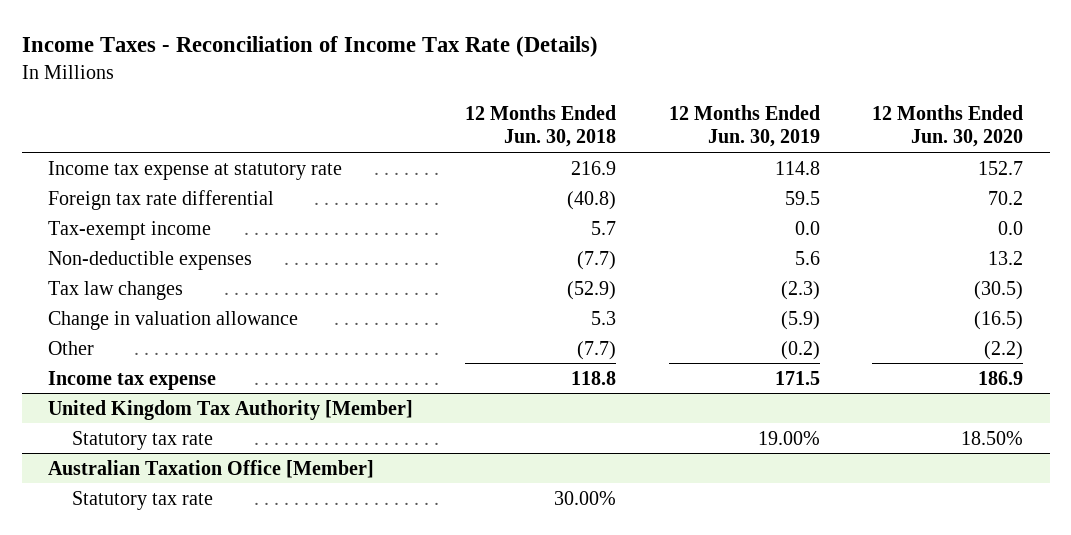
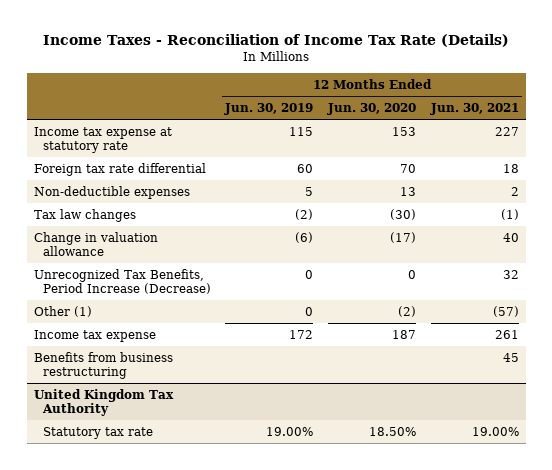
[465,105,617,148] 12 Months Ended Jun. 30, 2018 -> none
none -> [429,103,519,116] Jun. 30, 2021
[47,220,211,240] Tax-exempt income -> none
[774,160,820,175] 114.8 -> [289,126,314,136] 115
[978,160,1024,175] 152.7 -> [391,126,416,136] 153
[784,190,820,205] 59.5 -> [297,163,314,173] 60
[988,190,1024,205] 70.2 -> [399,163,416,173] 70
[794,250,820,265] 5.6 -> [305,186,314,196] 5
[988,250,1024,265] 13.2 -> [399,186,416,196] 13
[780,280,820,300] (2.3) -> [295,208,314,220] (2)
[974,280,1024,300] (30.5) -> [389,208,416,220] (30)
[780,310,820,330] (5.9) -> [295,231,314,243] (6)
[974,310,1024,330] (16.5) -> [389,231,416,243] (17)
none -> [33,268,211,294] Unrecognized Tax Benefits, Period Increase (Decrease)
[47,340,94,355] Other -> [33,305,92,317] Other (1)
[780,340,820,360] (0.2) -> [305,306,314,316] 0
[984,340,1024,360] (2.2) -> [397,305,416,317] (2)
[774,370,820,385] 171.5 -> [289,329,314,339] 172
[978,370,1024,385] 186.9 -> [391,329,416,339] 187
none -> [33,351,173,379] Benefits from business restructuring
[47,399,413,420] United Kingdom Tax Authority [Member] -> [33,388,174,416] United Kingdom Tax Authority
[47,459,374,478] Australian Taxation Office [Member] -> none
[72,490,214,510] Statutory tax rate -> none

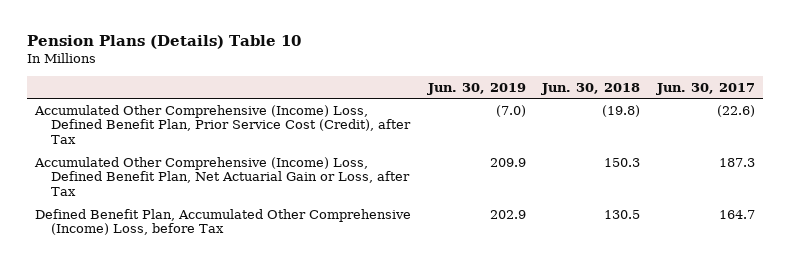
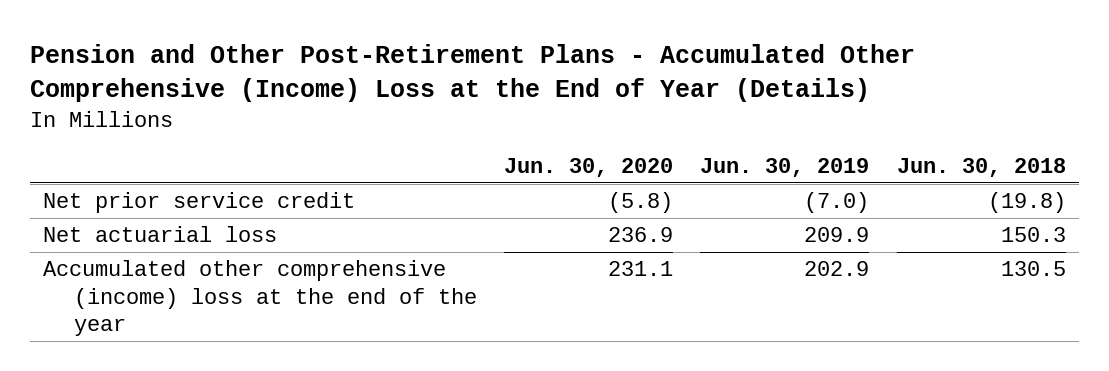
[27,35,302,50] Pension Plans (Details) Table 10 -> [29,44,915,103] Pension and Other Post-Retirement Plans - Accumulated Other Comprehensive (Income) Loss at the End of Year (Details)
[656,82,756,95] Jun. 30, 2017 -> none
none -> [504,157,674,177] Jun. 30, 2020
[34,104,412,145] Accumulated Other Comprehensive (Income) Loss, Defined Benefit Plan, Prior Service Cost (Credit), after Tax -> [43,192,356,214] Net prior service credit
[34,156,411,197] Accumulated Other Comprehensive (Income) Loss, Defined Benefit Plan, Net Actuarial Gain or Loss, after Tax -> [43,226,278,243] Net actuarial loss
[35,208,412,236] Defined Benefit Plan, Accumulated Other Comprehensive (Income) Loss, before Tax -> [43,260,478,336] Accumulated other comprehensive (income) loss at the end of the year

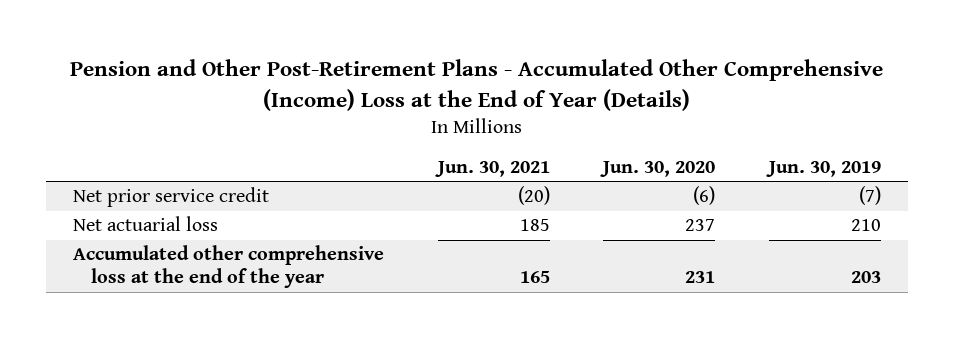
[896,157,1066,177] Jun. 30, 2018 -> none
none -> [434,161,550,178] Jun. 30, 2021
[608,192,674,214] (5.8) -> [693,186,716,206] (6)
[804,192,870,214] (7.0) -> [859,186,882,206] (7)
[608,227,674,243] 236.9 -> [685,219,716,232] 237
[804,227,870,243] 209.9 -> [851,219,882,232] 210
[43,260,478,336] Accumulated other comprehensive (income) loss at the end of the year -> [72,245,384,289] Accumulated other comprehensive loss at the end of the year
[608,261,674,277] 231.1 -> [685,271,716,284] 231
[804,261,870,277] 202.9 -> [851,271,882,284] 203

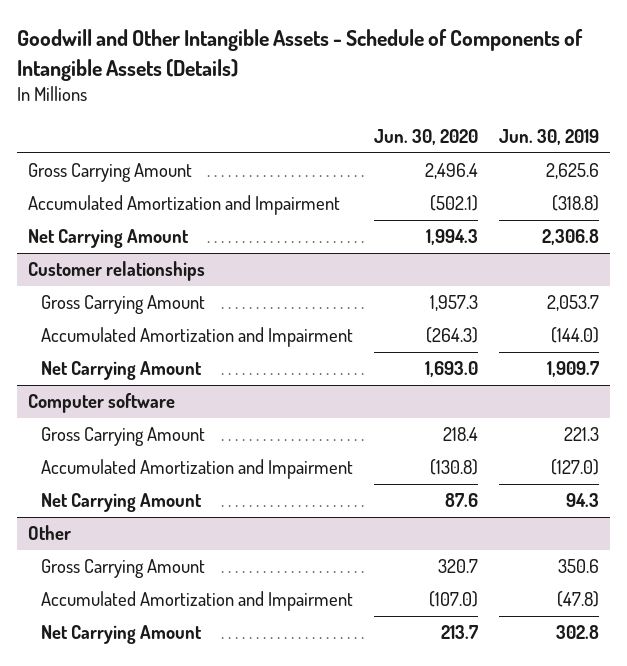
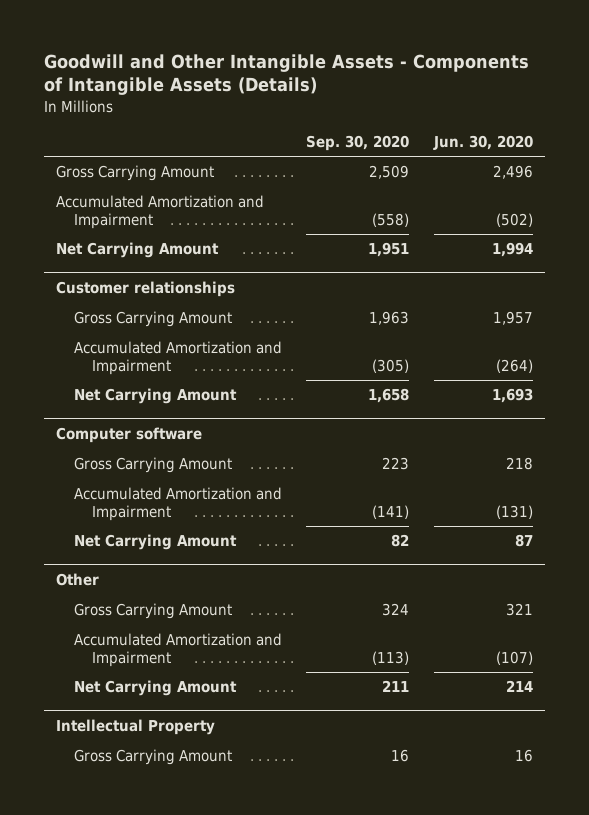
[17,29,584,81] Goodwill and Other Intangible Assets - Schedule of Components of Intangible Assets (Details) -> [44,53,530,96] Goodwill and Other Intangible Assets - Components of Intangible Assets (Details)
[499,128,600,145] Jun. 30, 2019 -> none
none -> [306,135,410,152] Sep. 30, 2020
[425,163,479,180] 2,496.4 -> [492,165,533,180] 2,496
[430,195,479,212] (502.1) -> [495,213,533,228] (502)
[426,229,479,246] 1,994.3 -> [491,242,533,258] 1,994
[430,295,479,312] 1,957.3 -> [492,311,533,326] 1,957
[426,327,479,344] (264.3) -> [495,359,533,374] (264)
[425,361,479,378] 1,693.0 -> [491,388,533,404] 1,693
[443,427,479,442] 218.4 -> [505,457,533,471] 218
[430,459,479,476] (130.8) -> [495,505,533,520] (131)
[445,493,479,508] 87.6 -> [514,534,533,548] 87
[438,559,479,574] 320.7 -> [505,603,533,617] 321
[429,591,479,608] (107.0) -> [495,651,533,666] (107)
[441,625,479,640] 213.7 -> [505,680,533,693] 214
none -> [56,719,216,736] Intellectual Property
none -> [74,749,233,766] Gross Carrying Amount

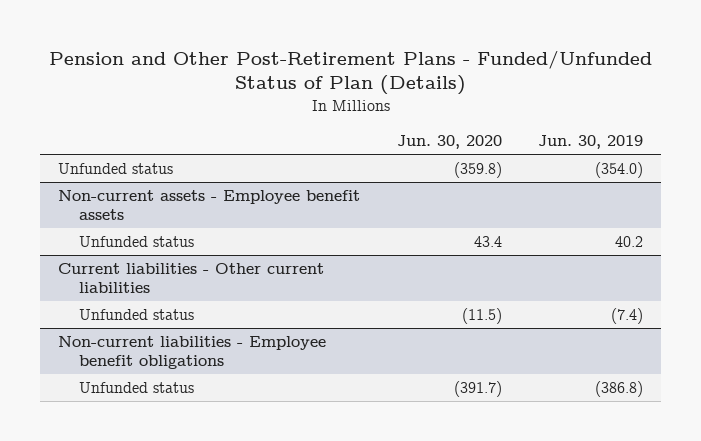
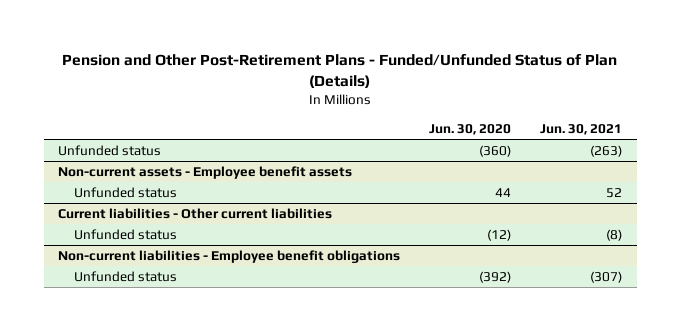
[538,134,644,149] Jun. 30, 2019 -> none
none -> [540,123,623,135] Jun. 30, 2021
[453,162,502,179] (359.8) -> [479,145,512,158] (360)
[473,236,502,248] 43.4 -> [495,188,512,198] 44
[461,308,502,325] (11.5) -> [487,229,512,242] (12)
[453,381,502,398] (391.7) -> [479,271,512,284] (392)

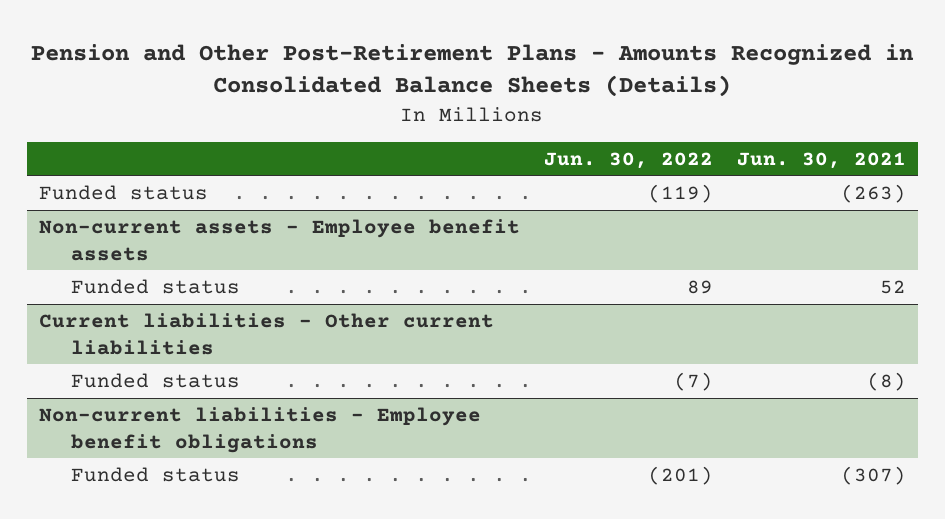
[62,53,618,88] Pension and Other Post-Retirement Plans - Funded/Unfunded Status of Plan (Details) -> [31,43,915,98] Pension and Other Post-Retirement Plans - Amounts Recognized in Consolidated Balance Sheets (Details)
[429,123,512,135] Jun. 30, 2020 -> none
none -> [543,151,713,169] Jun. 30, 2022
[58,145,162,157] Unfunded status -> [38,184,208,200] Funded status
[74,187,178,199] Unfunded status -> [71,278,241,294] Funded status
[74,229,178,241] Unfunded status -> [71,372,241,388] Funded status
[74,271,178,283] Unfunded status -> [71,466,241,482] Funded status

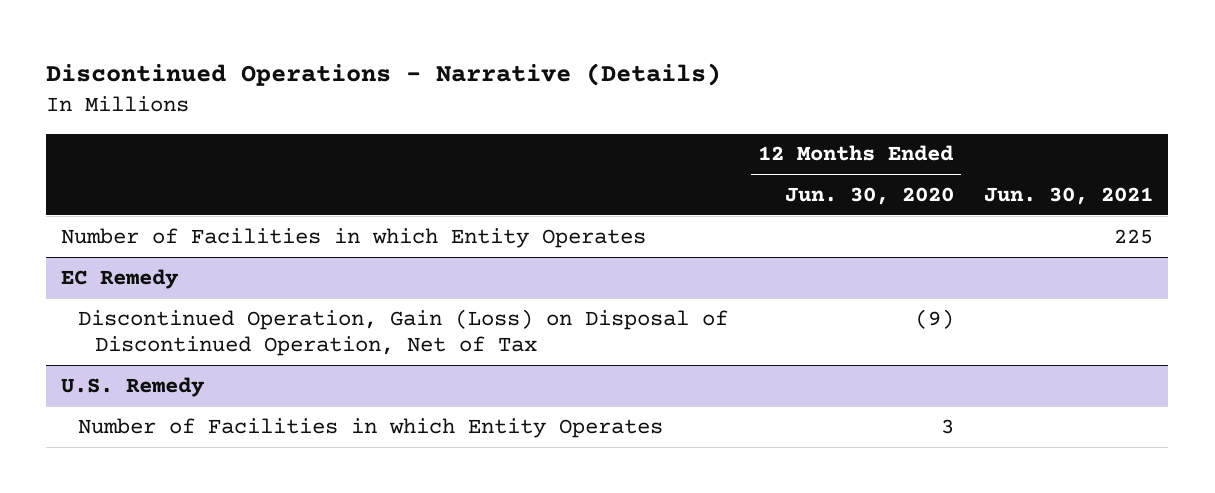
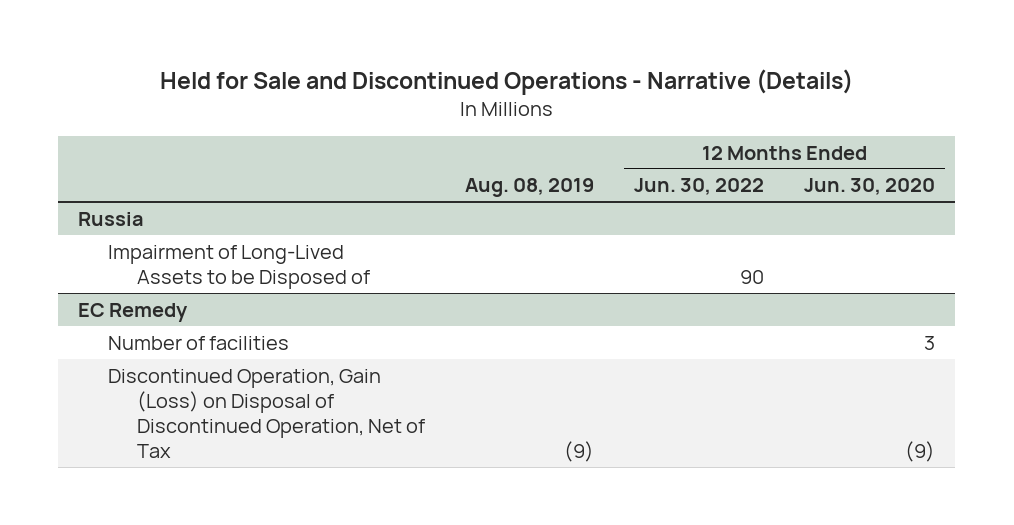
[46,63,722,87] Discontinued Operations - Narrative (Details) -> [159,69,853,96] Held for Sale and Discontinued Operations - Narrative (Details)
[984,186,1154,205] Jun. 30, 2021 -> none
none -> [465,178,595,198] Aug. 08, 2019
none -> [634,178,765,196] Jun. 30, 2022
[61,227,647,248] Number of Facilities in which Entity Operates -> none
none -> [78,211,145,226] Russia
none -> [107,244,371,289] Impairment of Long-Lived Assets to be Disposed of
none -> [107,335,289,350] Number of facilities
[61,376,206,397] U.S. Remedy -> none
[78,417,664,438] Number of Facilities in which Entity Operates -> none

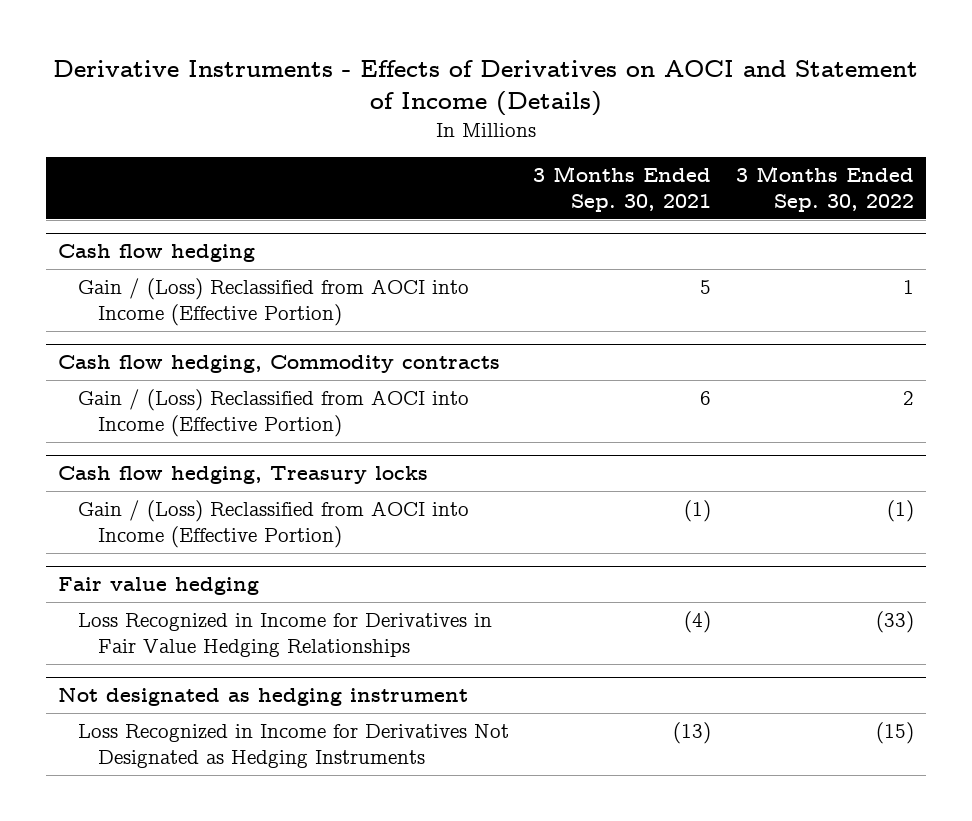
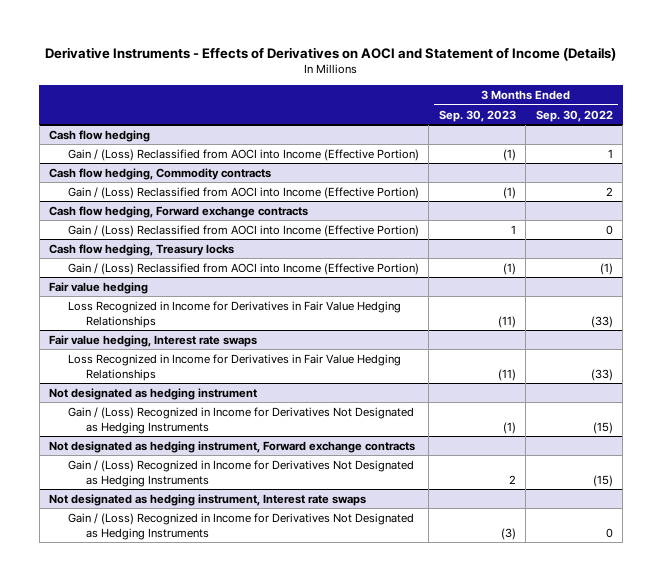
[533,165,712,213] 3 Months Ended Sep. 30, 2021 -> none
none -> [438,109,516,122] Sep. 30, 2023
none -> [49,205,309,218] Cash flow hedging, Forward exchange contracts
none -> [67,224,419,237] Gain / (Loss) Reclassified from AOCI into Income (Effective Portion)
none -> [49,334,258,347] Fair value hedging, Interest rate swaps
none -> [67,353,401,381] Loss Recognized in Income for Derivatives in Fair Value Hedging Relationships
[78,723,510,768] Loss Recognized in Income for Derivatives Not Designated as Hedging Instruments -> [67,406,414,434] Gain / (Loss) Recognized in Income for Derivatives Not Designated as Hedging Instruments
none -> [49,440,416,453] Not designated as hedging instrument, Forward exchange contracts
none -> [67,459,414,487] Gain / (Loss) Recognized in Income for Derivatives Not Designated as Hedging Instruments
none -> [49,493,367,506] Not designated as hedging instrument, Interest rate swaps
none -> [67,512,414,540] Gain / (Loss) Recognized in Income for Derivatives Not Designated as Hedging Instruments

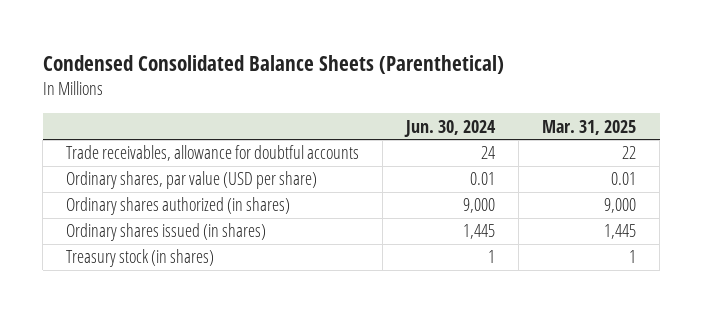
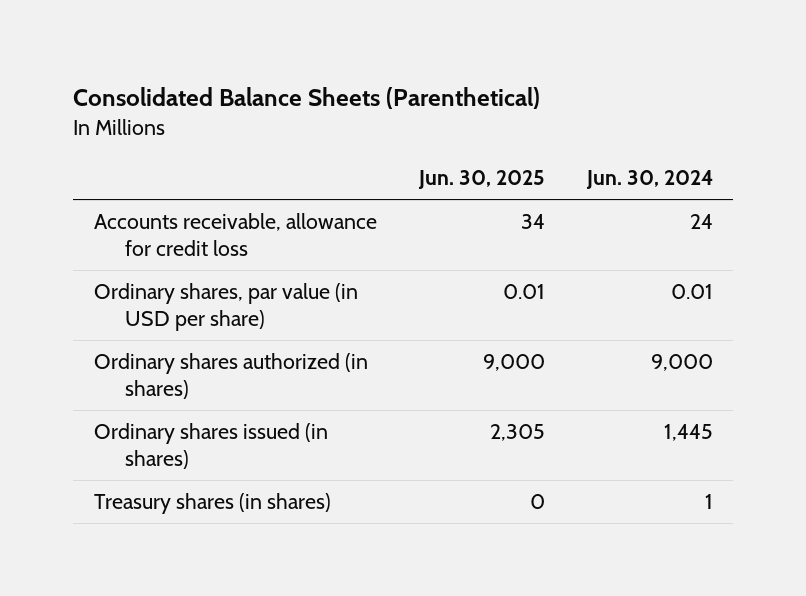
[42,54,504,74] Condensed Consolidated Balance Sheets (Parenthetical) -> [73,87,541,110] Consolidated Balance Sheets (Parenthetical)
[542,119,637,135] Mar. 31, 2025 -> none
none -> [417,170,545,190] Jun. 30, 2025
[66,145,360,162] Trade receivables, allowance for doubtful accounts -> [93,212,377,257] Accounts receivable, allowance for credit loss
[66,171,318,190] Ordinary shares, par value (USD per share) -> [93,282,358,332] Ordinary shares, par value (in USD per share)
[66,249,215,268] Treasury stock (in shares) -> [93,492,331,514] Treasury shares (in shares)

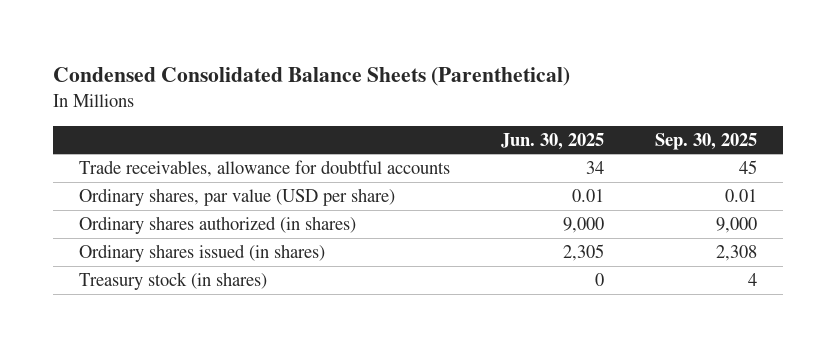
[73,87,541,110] Consolidated Balance Sheets (Parenthetical) -> [53,66,571,86] Condensed Consolidated Balance Sheets (Parenthetical)
[585,170,713,190] Jun. 30, 2024 -> none
none -> [655,132,758,150] Sep. 30, 2025
[93,212,377,257] Accounts receivable, allowance for credit loss -> [78,159,450,177] Trade receivables, allowance for doubtful accounts
[93,282,358,332] Ordinary shares, par value (in USD per share) -> [78,187,395,206] Ordinary shares, par value (USD per share)
[93,492,331,514] Treasury shares (in shares) -> [78,271,267,290] Treasury stock (in shares)

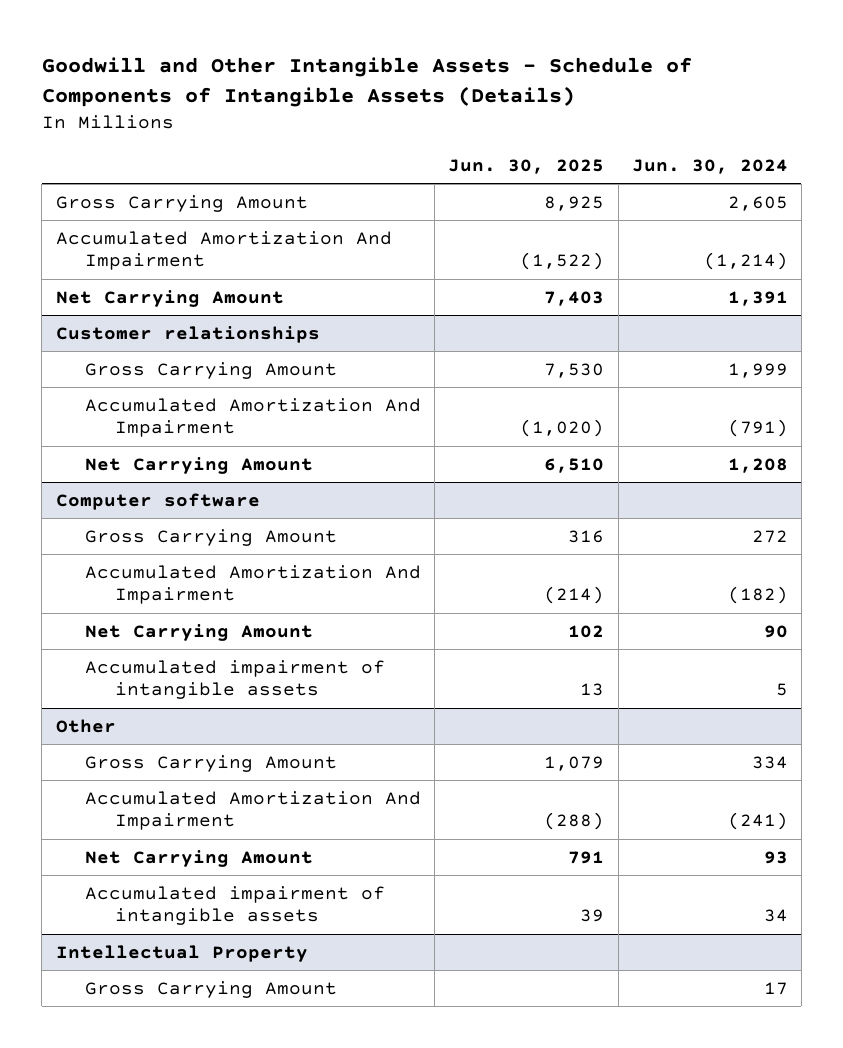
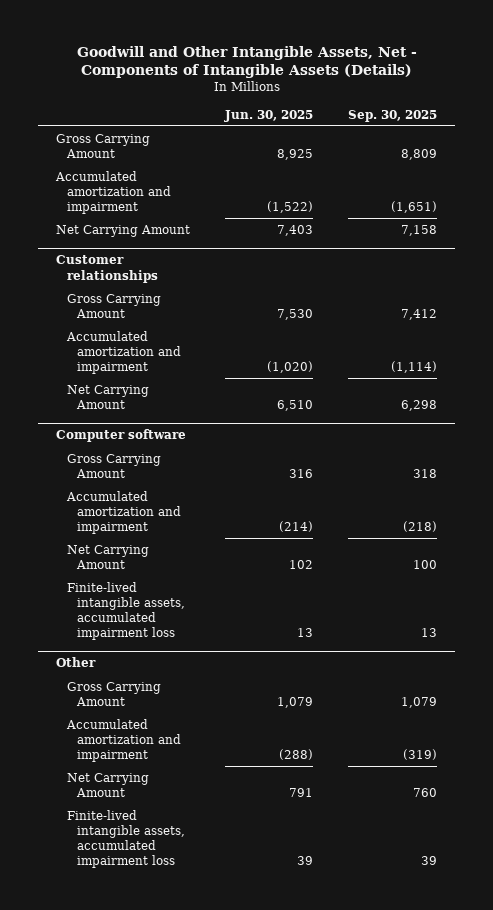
[41,56,692,107] Goodwill and Other Intangible Assets - Schedule of Components of Intangible Assets (Details) -> [76,45,417,79] Goodwill and Other Intangible Assets, Net - Components of Intangible Assets (Details)
[631,159,788,175] Jun. 30, 2024 -> none
none -> [348,109,438,122] Sep. 30, 2025
[55,230,392,271] Accumulated Amortization And Impairment -> [54,170,171,215] Accumulated amortization and impairment
[85,397,422,438] Accumulated Amortization And Impairment -> [65,330,182,375] Accumulated amortization and impairment
[85,564,422,605] Accumulated Amortization And Impairment -> [65,490,182,535] Accumulated amortization and impairment
[85,659,386,700] Accumulated impairment of intangible assets -> [66,581,186,641] Finite-lived intangible assets, accumulated impairment loss
[85,790,422,831] Accumulated Amortization And Impairment -> [65,718,182,763] Accumulated amortization and impairment
[55,944,308,962] Intellectual Property -> none
[85,980,338,998] Gross Carrying Amount -> none
[85,885,386,926] Accumulated impairment of intangible assets -> [66,809,186,869] Finite-lived intangible assets, accumulated impairment loss

